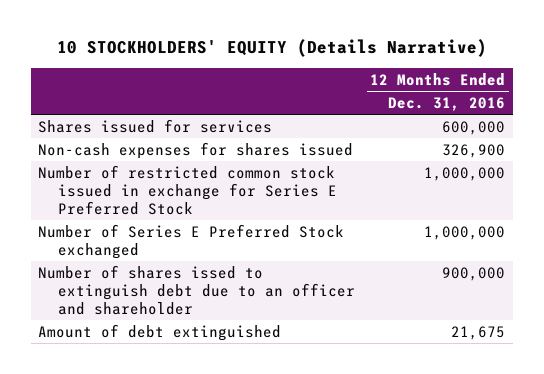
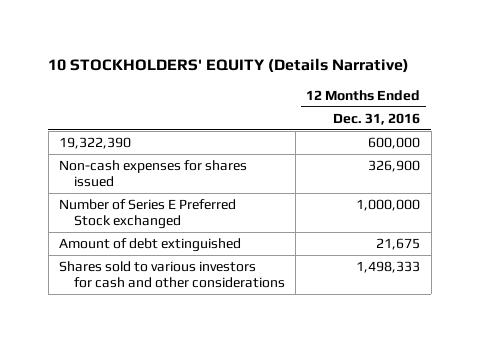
[38,118,273,133] Shares issued for services -> [58,137,131,150] 19,322,390
[38,164,338,215] Number of restricted common stock issued in exchange for Series E Preferred Stock -> none
[38,264,356,315] Number of shares issed to extinguish debt due to an officer and shareholder -> none
none -> [58,261,285,289] Shares sold to various investors for cash and other considerations

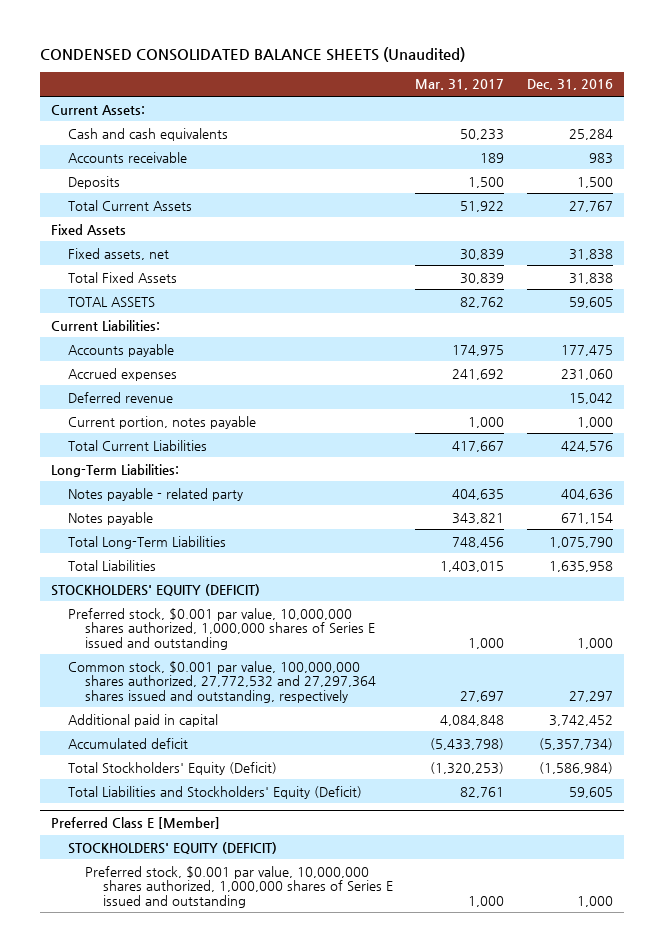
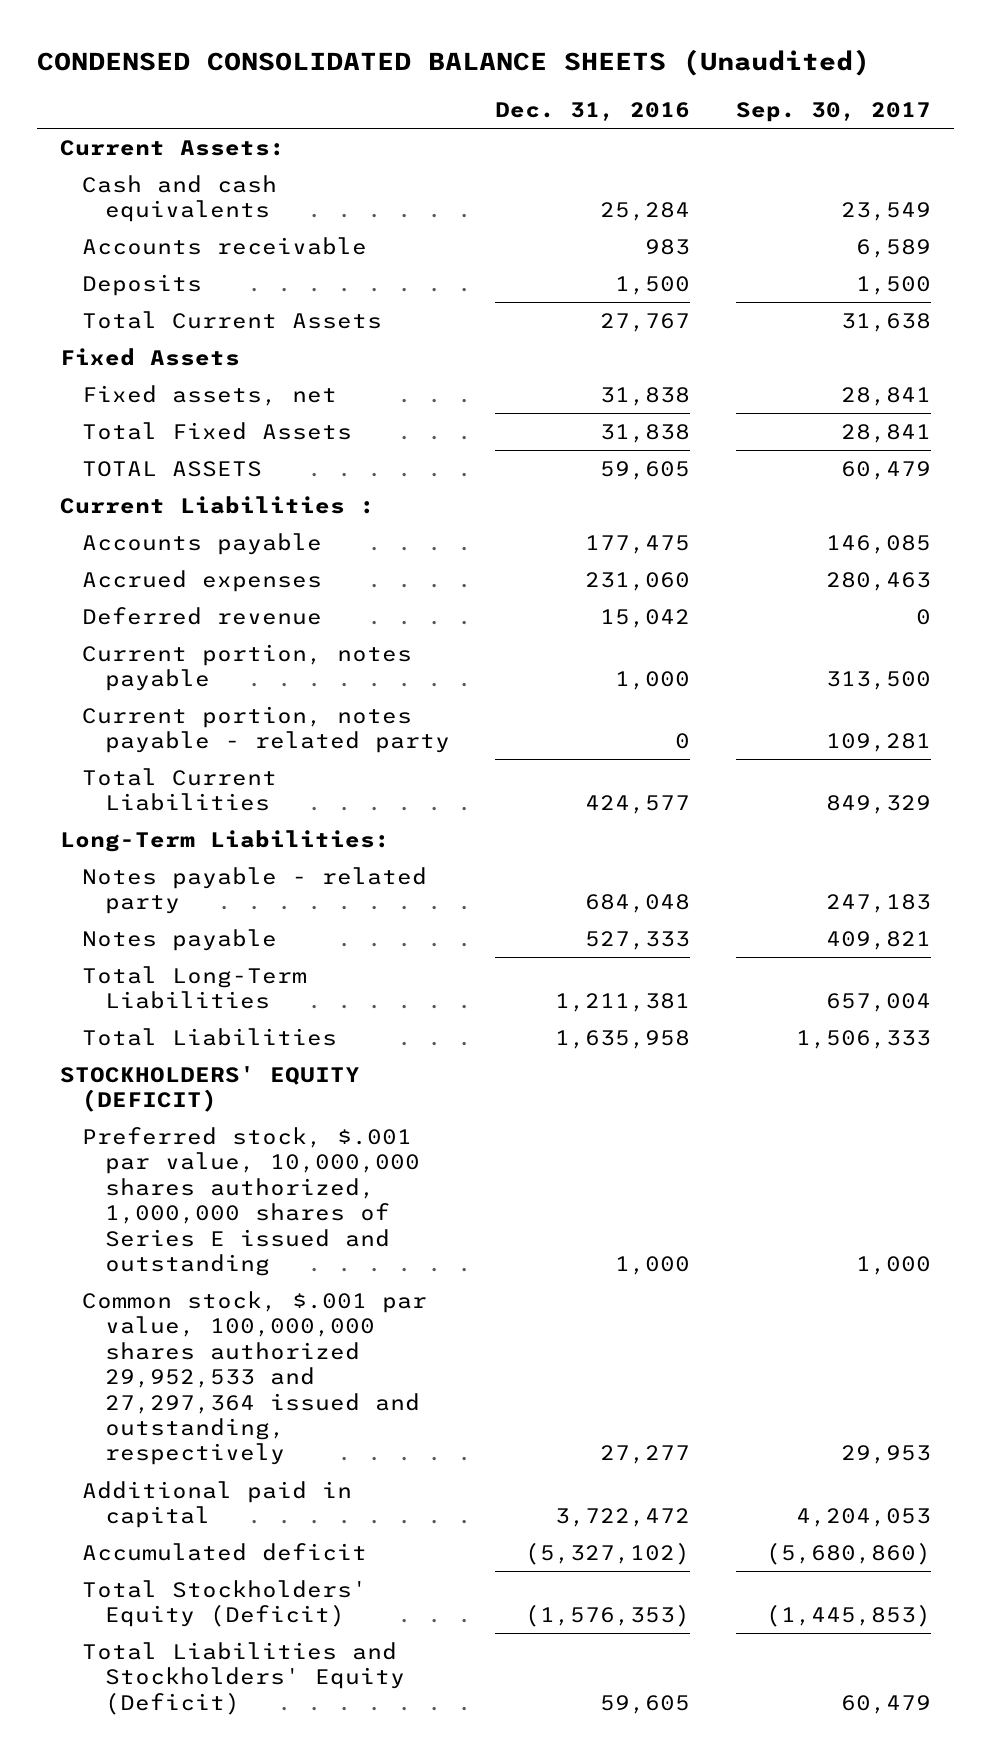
[415,79,505,91] Mar. 31, 2017 -> none
none -> [735,102,931,123] Sep. 30, 2017
[50,319,160,331] Current Liabilities: -> [60,495,376,514] Current Liabilities :
none -> [82,705,450,754] Current portion, notes payable - related party
[560,440,613,452] 424,576 -> [585,795,691,815] 424,577
[560,488,613,500] 404,636 -> [585,894,691,914] 684,048
[560,512,613,524] 671,154 -> [585,930,691,950] 527,333
[548,536,613,548] 1,075,790 -> [555,993,691,1013] 1,211,381
[68,607,376,650] Preferred stock, $0.001 par value, 10,000,000 shares authorized, 1,000,000 shares of Series E issued and outstanding -> [82,1126,420,1277] Preferred stock, $.001 par value, 10,000,000 shares authorized, 1,000,000 shares of Series E issued and outstanding
[68,660,377,703] Common stock, $0.001 par value, 100,000,000 shares authorized, 27,772,532 and 27,297,364 shares issued and outstanding, respectively -> [82,1290,428,1466] Common stock, $.001 par value, 100,000,000 shares authorized 29,952,533 and 27,297,364 issued and outstanding, respectively
[568,690,613,702] 27,297 -> [600,1445,691,1465] 27,277
[548,714,613,726] 3,742,452 -> [555,1508,691,1528] 3,722,472
[538,737,613,750] (5,357,734) -> [525,1541,691,1565] (5,327,102)
[538,761,613,774] (1,586,984) -> [525,1604,691,1628] (1,576,353)
[50,816,220,829] Preferred Class E [Member] -> none
[68,841,278,854] STOCKHOLDERS' EQUITY (DEFICIT) -> none
[85,865,393,908] Preferred stock, $0.001 par value, 10,000,000 shares authorized, 1,000,000 shares of Series E issued and outstanding -> none

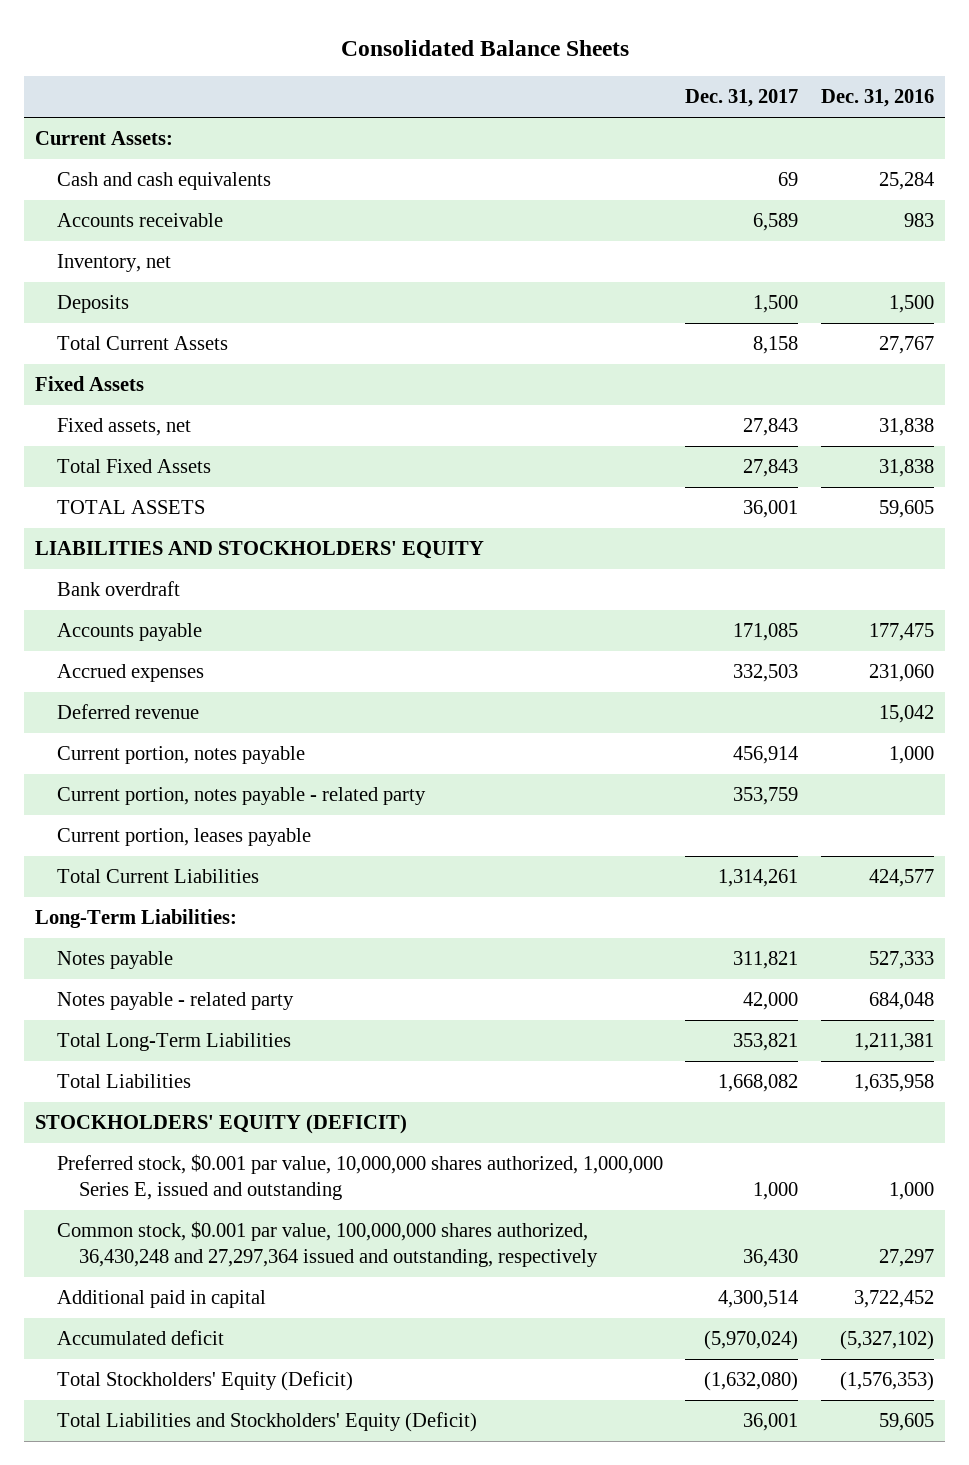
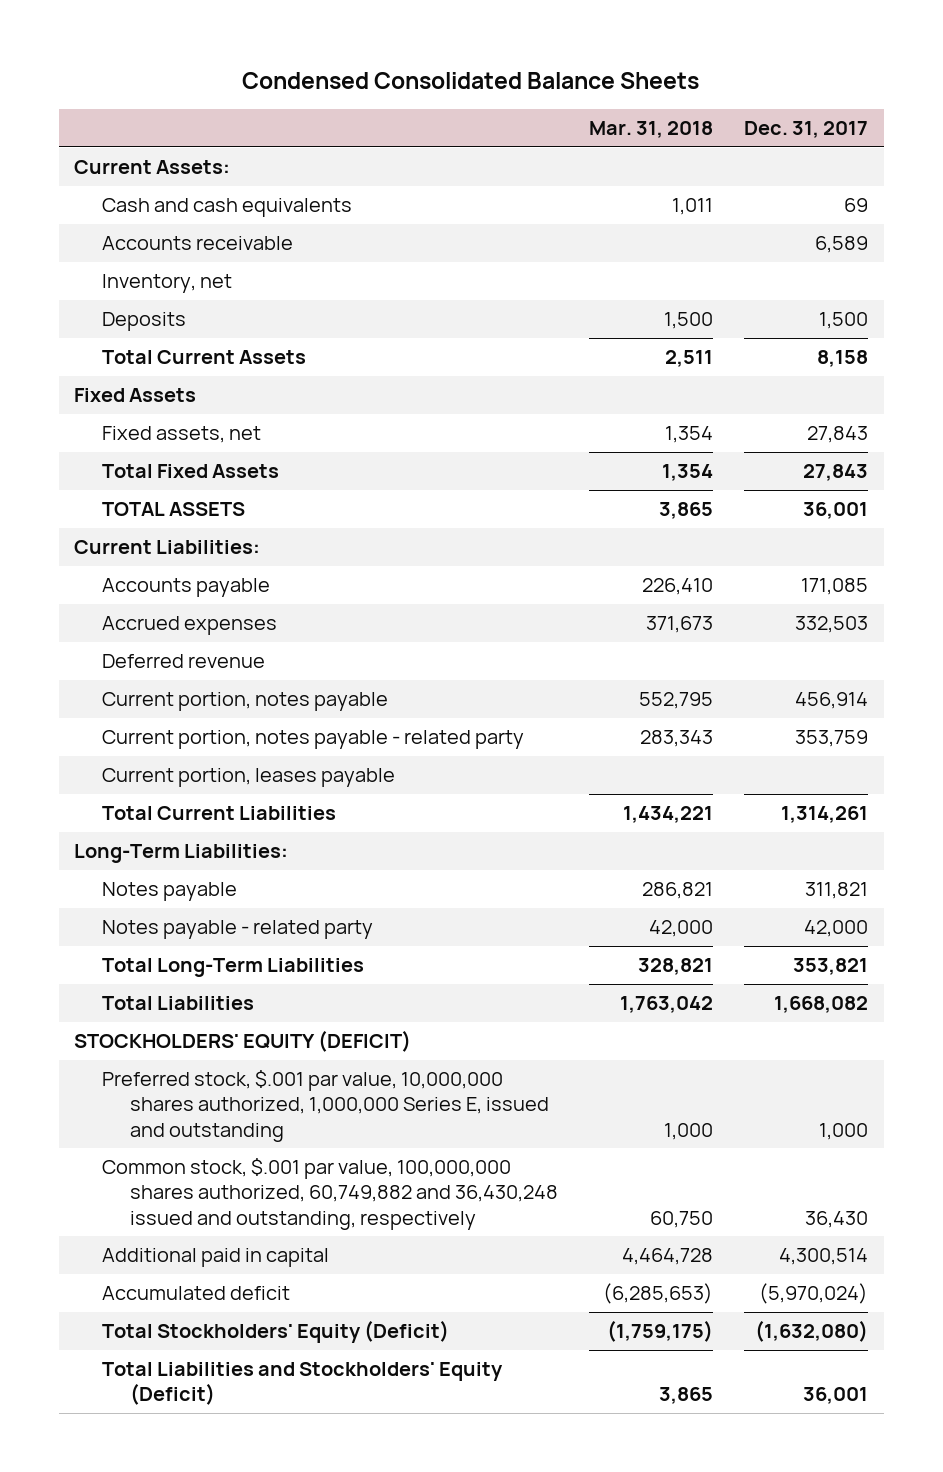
[340,39,629,56] Consolidated Balance Sheets -> [242,72,700,90] Condensed Consolidated Balance Sheets
[820,89,934,108] Dec. 31, 2016 -> none
none -> [589,121,714,139] Mar. 31, 2018
[35,541,485,560] LIABILITIES AND STOCKHOLDERS' EQUITY -> none
[56,581,180,597] Bank overdraft -> none
none -> [74,540,261,555] Current Liabilities:
[56,1154,663,1200] Preferred stock, $0.001 par value, 10,000,000 shares authorized, 1,000,000 Series E, issued and outstanding -> [102,1070,549,1142] Preferred stock, $.001 par value, 10,000,000 shares authorized, 1,000,000 Series E, issued and outstanding
[56,1221,598,1267] Common stock, $0.001 par value, 100,000,000 shares authorized, 36,430,248 and 27,297,364 issued and outstanding, respectively -> [102,1158,558,1230] Common stock, $.001 par value, 100,000,000 shares authorized, 60,749,882 and 36,430,248 issued and outstanding, respectively

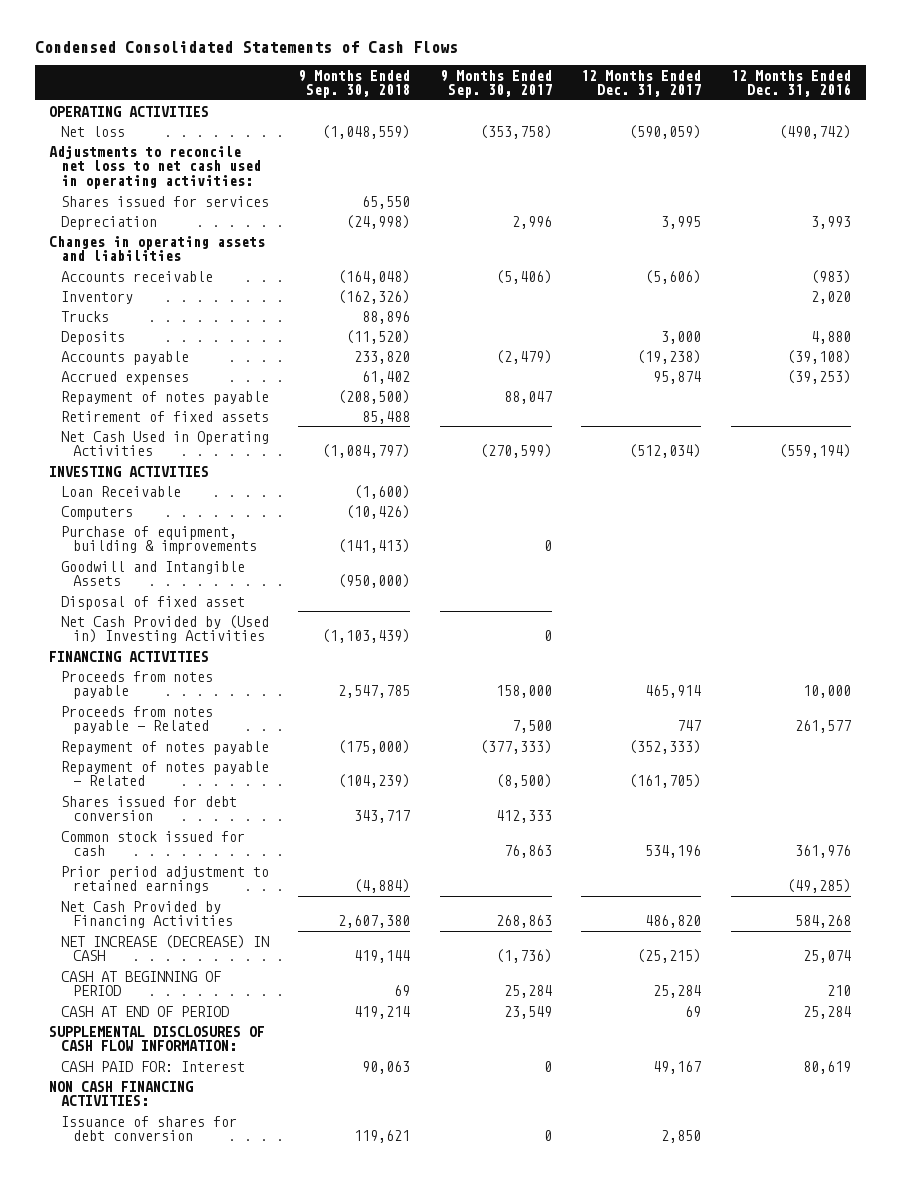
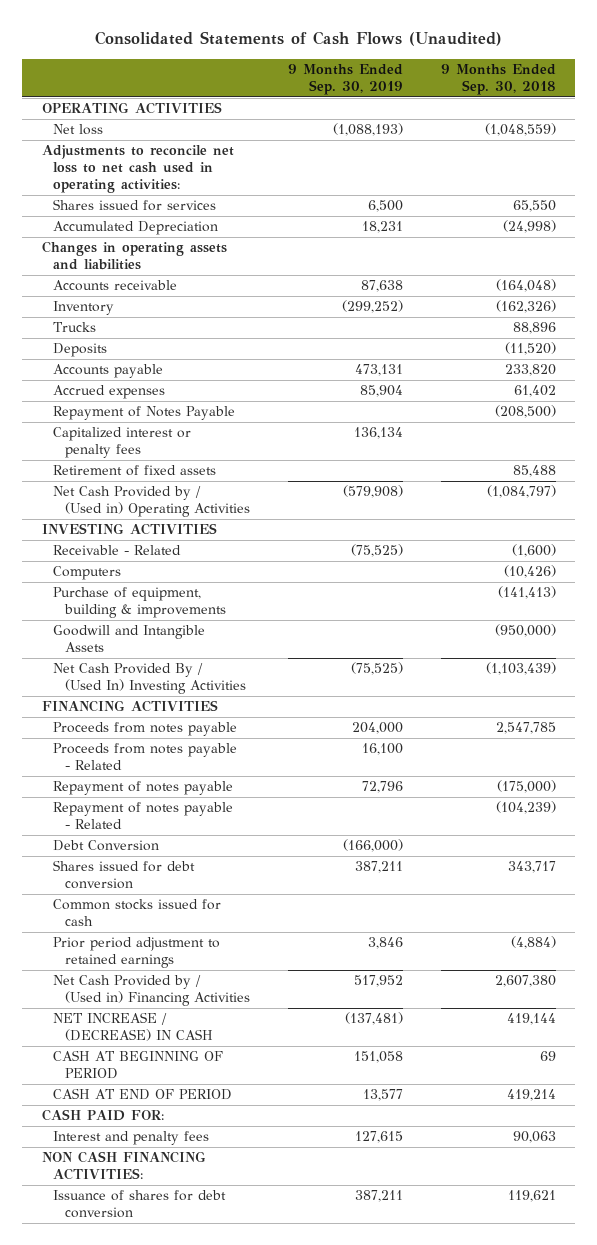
[34,41,458,54] Condensed Consolidated Statements of Cash Flows -> [94,31,502,47] Consolidated Statements of Cash Flows (Unaudited)
[439,69,552,99] 9 Months Ended Sep. 30, 2017 -> none
[581,69,702,98] 12 Months Ended Dec. 31, 2017 -> none
[730,69,851,98] 12 Months Ended Dec. 31, 2016 -> none
none -> [287,64,403,95] 9 Months Ended Sep. 30, 2019
[60,215,157,230] Depreciation -> [53,221,219,236] Accumulated Depreciation
[60,390,269,405] Repayment of notes payable -> [53,406,236,421] Repayment of Notes Payable
none -> [53,427,192,459] Capitalized interest or penalty fees
[60,430,269,457] Net Cash Used in Operating Activities -> [53,486,250,518] Net Cash Provided by / (Used in) Operating Activities
[60,485,181,497] Loan Receivable -> [53,545,182,556] Receivable - Related
[60,595,245,610] Disposal of fixed asset -> none
[60,614,269,644] Net Cash Provided by (Used in) Investing Activities -> [53,663,246,695] Net Cash Provided By / (Used In) Investing Activities
none -> [53,840,160,852] Debt Conversion
[60,830,245,857] Common stock issued for cash -> [53,899,222,927] Common stocks issued for cash
[60,900,233,929] Net Cash Provided by Financing Activities -> [53,975,250,1007] Net Cash Provided by / (Used in) Financing Activities
[60,934,269,962] NET INCREASE (DECREASE) IN CASH -> [53,1012,213,1042] NET INCREASE / (DECREASE) IN CASH
[49,1025,266,1052] SUPPLEMENTAL DISCLOSURES OF CASH FLOW INFORMATION: -> none
none -> [41,1109,164,1122] CASH PAID FOR:
[60,1060,245,1072] CASH PAID FOR: Interest -> [53,1131,210,1146] Interest and penalty fees

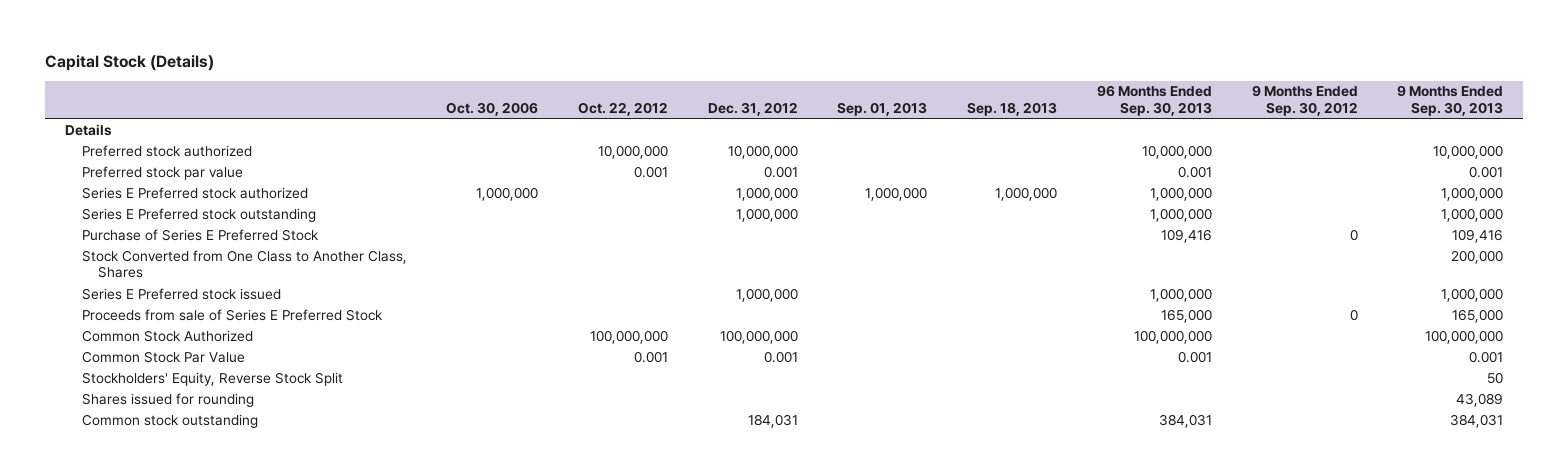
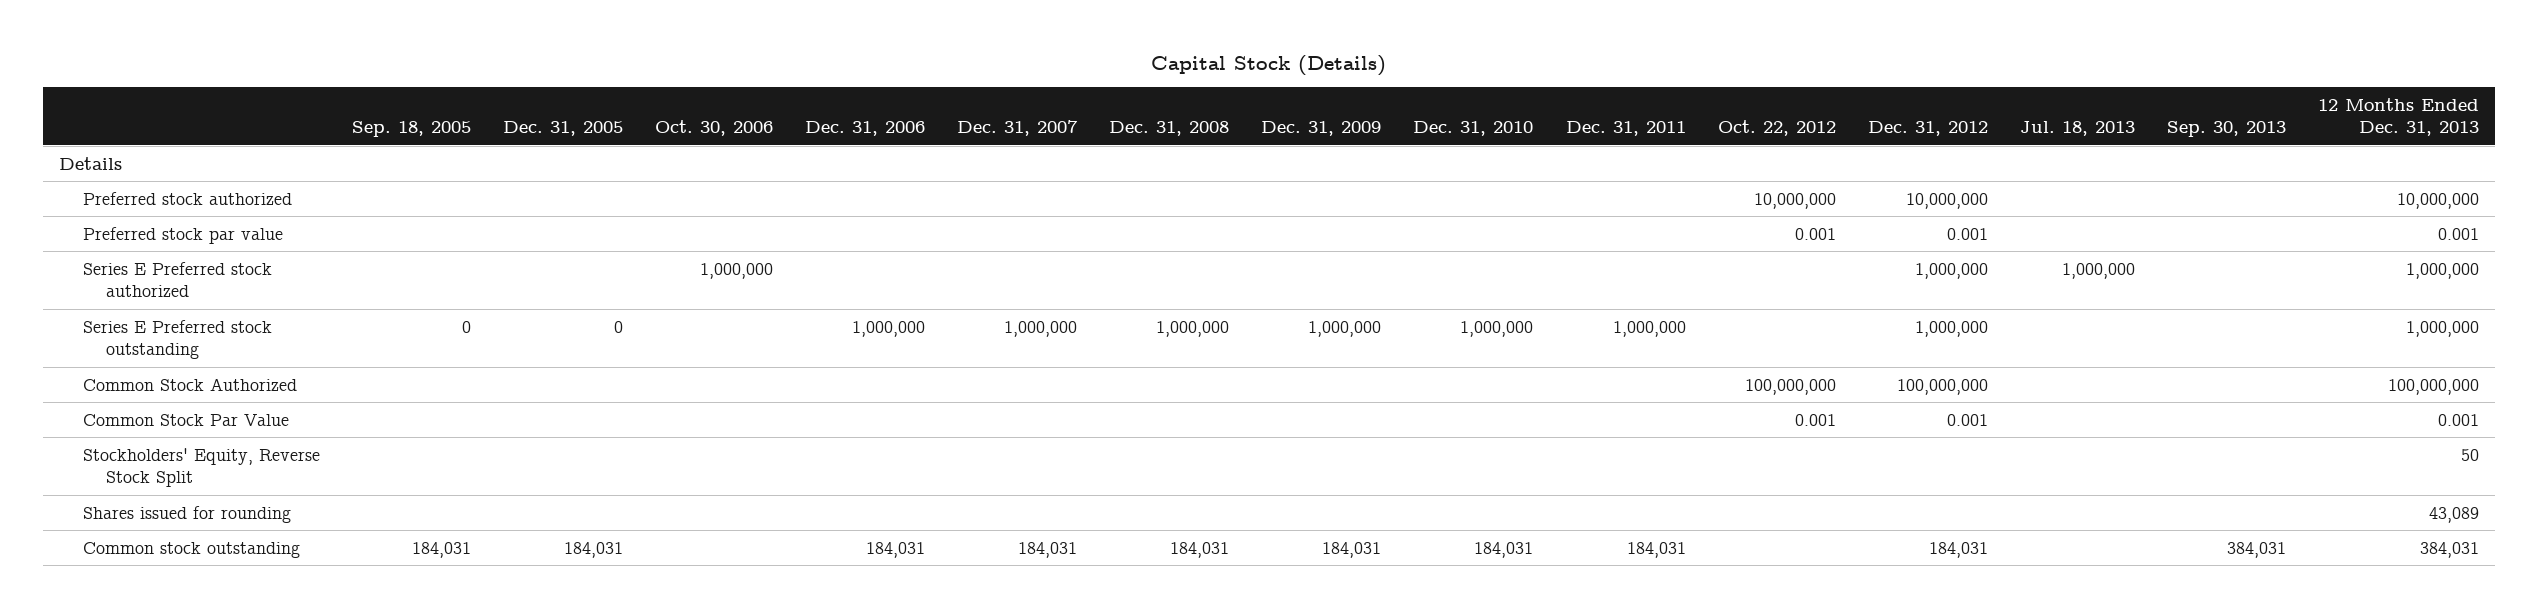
[837,101,928,116] Sep. 01, 2013 -> none
[967,101,1058,116] Sep. 18, 2013 -> none
[1096,85,1212,116] 96 Months Ended Sep. 30, 2013 -> none
[1251,85,1358,116] 9 Months Ended Sep. 30, 2012 -> none
[1397,85,1504,116] 9 Months Ended Sep. 30, 2013 -> none
none -> [351,121,471,138] Sep. 18, 2005
none -> [502,121,623,137] Dec. 31, 2005
none -> [805,121,926,137] Dec. 31, 2006
none -> [957,120,1079,137] Dec. 31, 2007
none -> [1109,121,1230,137] Dec. 31, 2008
none -> [1261,121,1382,137] Dec. 31, 2009
none -> [1413,121,1534,137] Dec. 31, 2010
none -> [1565,121,1686,137] Dec. 31, 2011
none -> [2019,121,2135,137] Jul. 18, 2013
none -> [2166,121,2286,138] Sep. 30, 2013
none -> [2317,97,2479,137] 12 Months Ended Dec. 31, 2013
[81,228,319,241] Purchase of Series E Preferred Stock -> none
[81,249,407,279] Stock Converted from One Class to Another Class, Shares -> none
[81,287,281,300] Series E Preferred stock issued -> none
[81,308,383,321] Proceeds from sale of Series E Preferred Stock -> none

